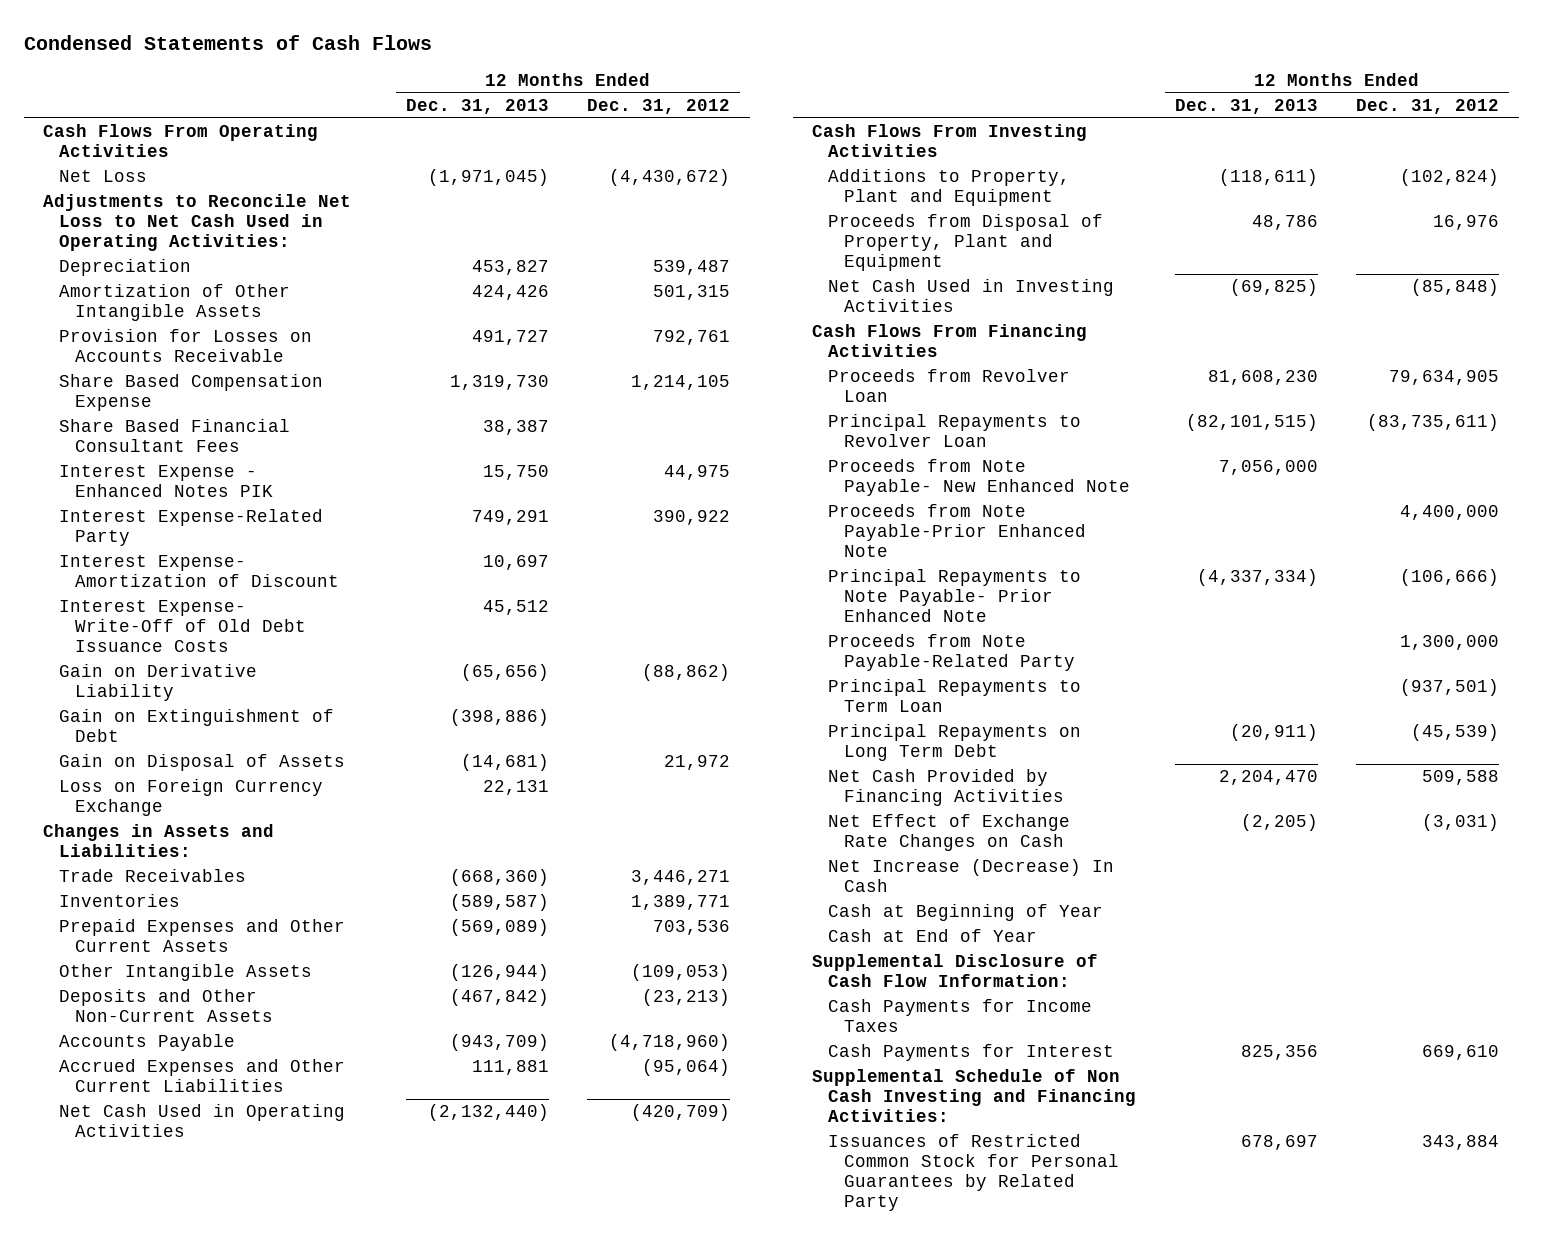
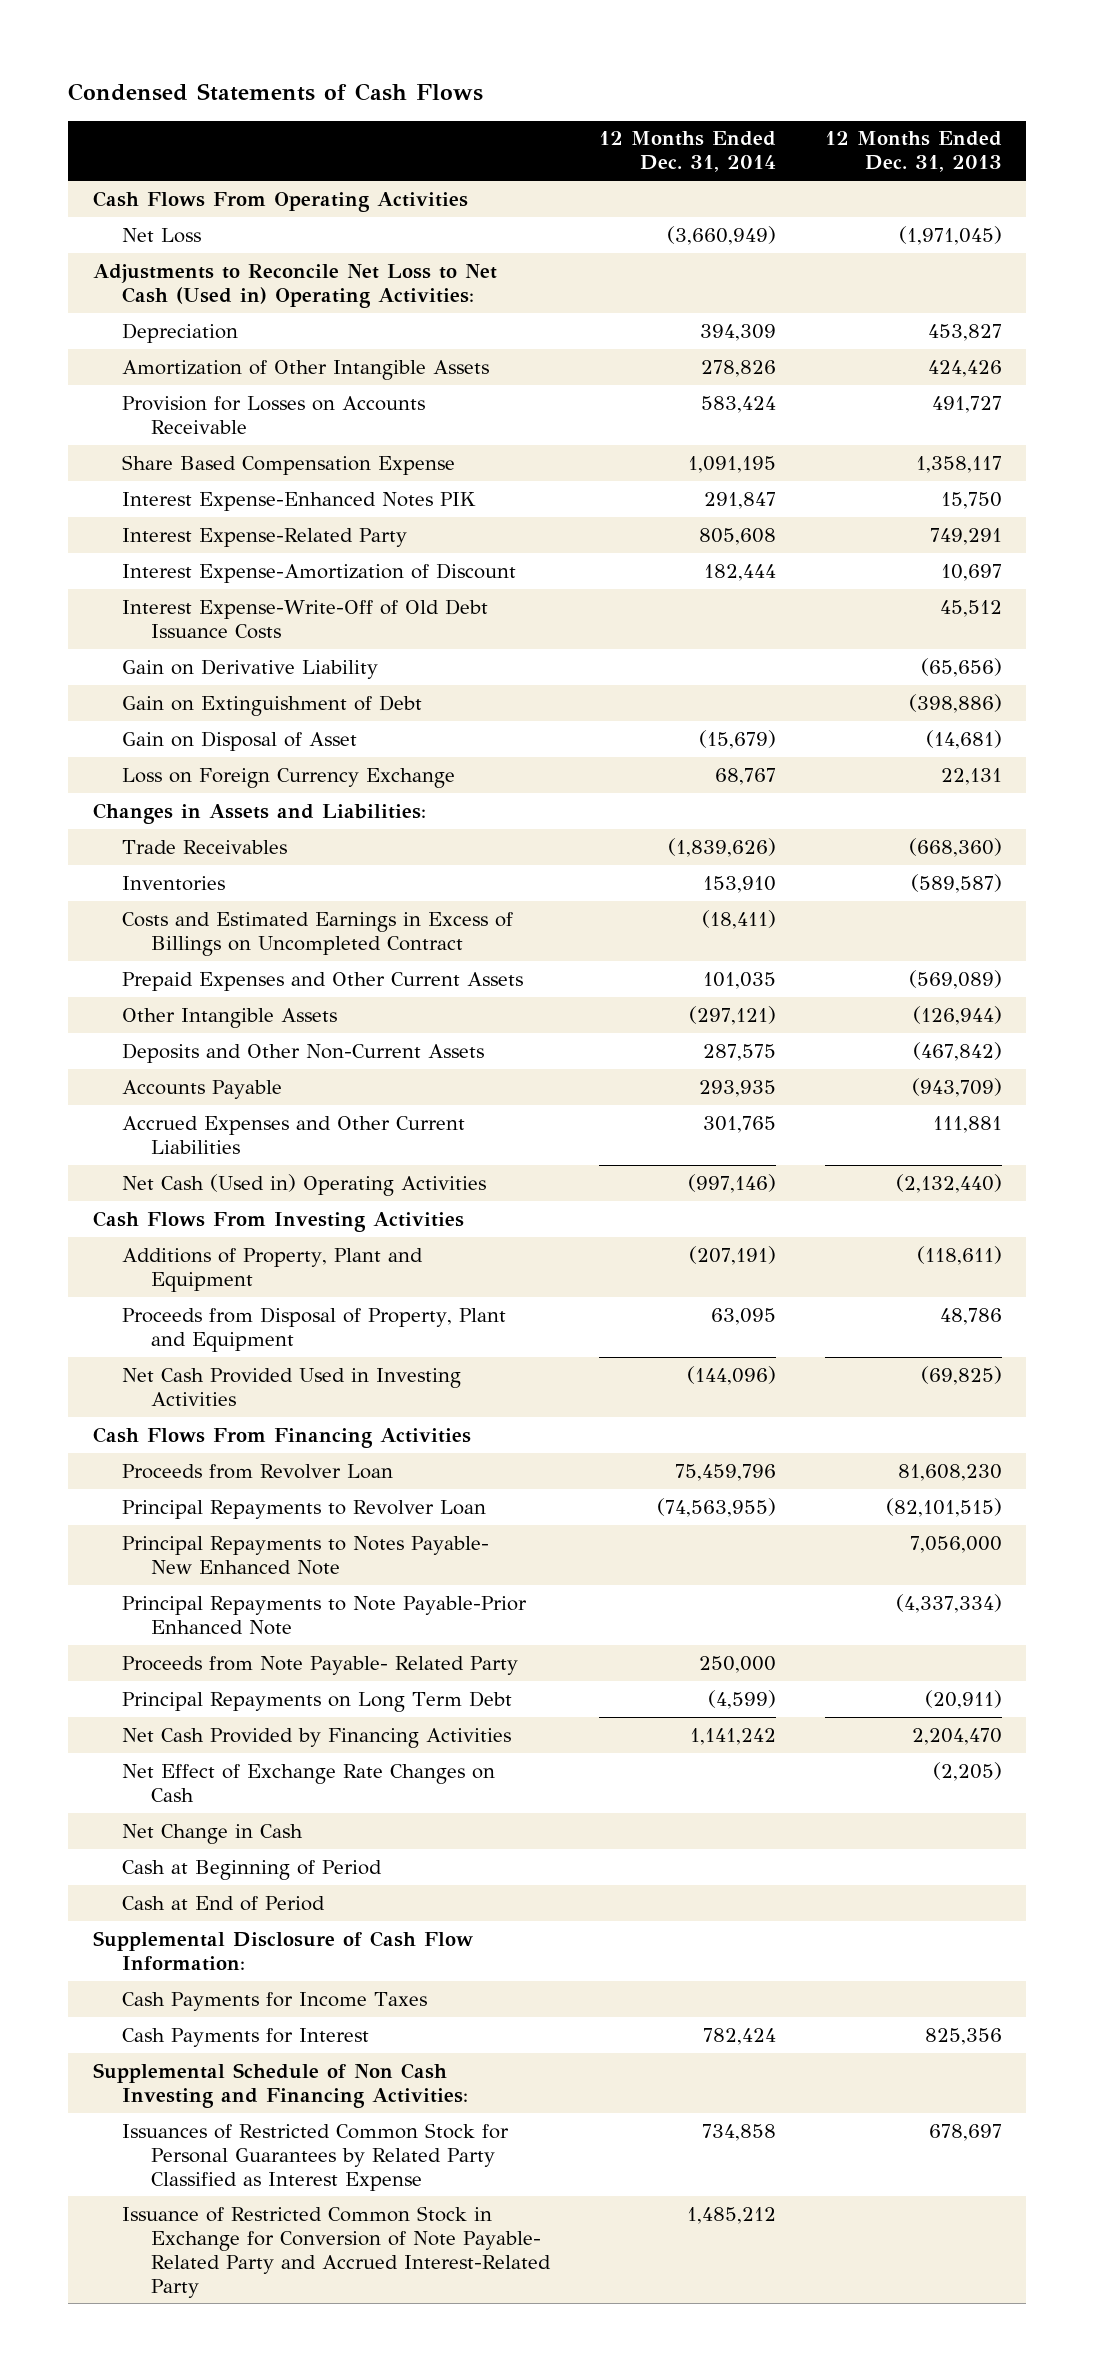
[587,99,731,115] Dec. 31, 2012 -> none
none -> [598,131,776,173] 12 Months Ended Dec. 31, 2014
[42,194,351,252] Adjustments to Reconcile Net Loss to Net Cash Used in Operating Activities: -> [92,263,497,308] Adjustments to Reconcile Net Loss to Net Cash (Used in) Operating Activities:
[58,419,290,453] Share Based Financial Consultant Fees -> none
[449,375,549,391] 1,319,730 -> [915,455,1002,473] 1,358,117
[58,465,273,498] Interest Expense - Enhanced Notes PIK -> [121,491,476,511] Interest Expense-Enhanced Notes PIK
[58,555,339,588] Interest Expense- Amortization of Discount -> [121,562,516,583] Interest Expense-Amortization of Discount
[58,600,306,653] Interest Expense- Write-Off of Old Debt Issuance Costs -> [121,598,488,639] Interest Expense-Write-Off of Old Debt Issuance Costs
[58,754,345,772] Gain on Disposal of Assets -> [121,730,357,751] Gain on Disposal of Asset
none -> [121,911,513,956] Costs and Estimated Earnings in Excess of Billings on Uncompleted Contract
[58,1104,345,1138] Net Cash Used in Operating Activities -> [121,1173,486,1196] Net Cash (Used in) Operating Activities
[828,169,1071,207] Additions to Property, Plant and Equipment -> [121,1247,423,1292] Additions of Property, Plant and Equipment
[828,279,1115,313] Net Cash Used in Investing Activities -> [121,1367,461,1406] Net Cash Provided Used in Investing Activities
[828,459,1130,497] Proceeds from Note Payable- New Enhanced Note -> none
[828,504,1086,558] Proceeds from Note Payable-Prior Enhanced Note -> none
[828,679,1082,713] Principal Repayments to Term Loan -> none
[828,569,1082,623] Principal Repayments to Note Payable- Prior Enhanced Note -> [121,1535,489,1575] Principal Repayments to Notes Payable- New Enhanced Note
[1196,569,1318,587] (4,337,334) -> [909,1535,1002,1553] 7,056,000
none -> [121,1595,527,1635] Principal Repayments to Note Payable-Prior Enhanced Note
[828,634,1075,672] Proceeds from Note Payable-Related Party -> [121,1655,518,1675] Proceeds from Note Payable- Related Party
[828,859,1115,893] Net Increase (Decrease) In Cash -> [121,1823,303,1844] Net Change in Cash
[828,904,1104,922] Cash at Beginning of Year -> [121,1859,382,1880] Cash at Beginning of Period
[828,929,1038,943] Cash at End of Year -> [121,1895,325,1911] Cash at End of Period
[828,1134,1119,1212] Issuances of Restricted Common Stock for Personal Guarantees by Related Party -> [121,2122,509,2191] Issuances of Restricted Common Stock for Personal Guarantees by Related Party Classified as Interest Expense
none -> [121,2205,551,2298] Issuance of Restricted Common Stock in Exchange for Conversion of Note Payable- Related Party and Accrued Interest-Related Party

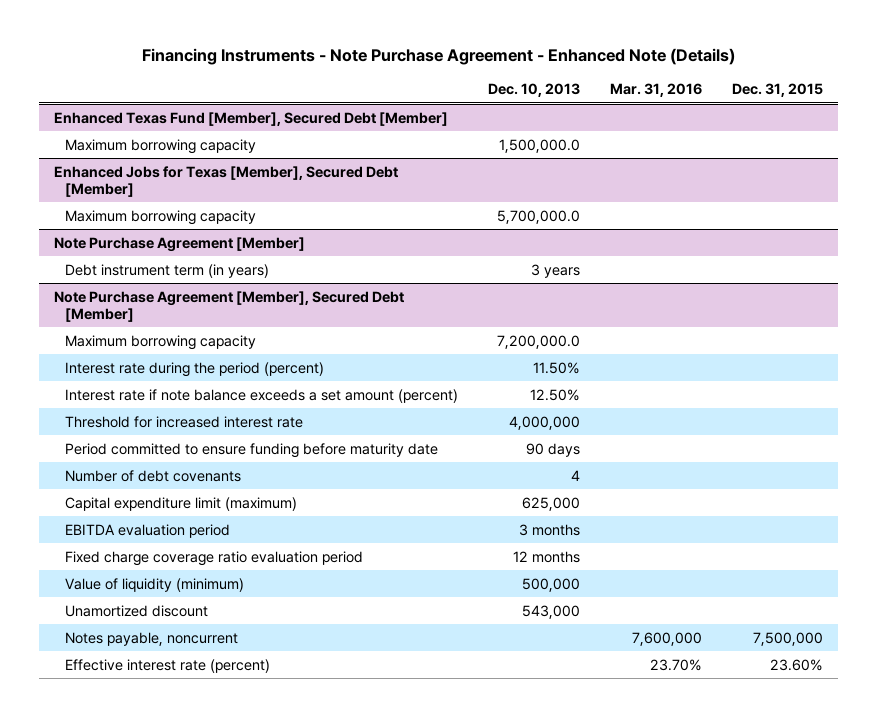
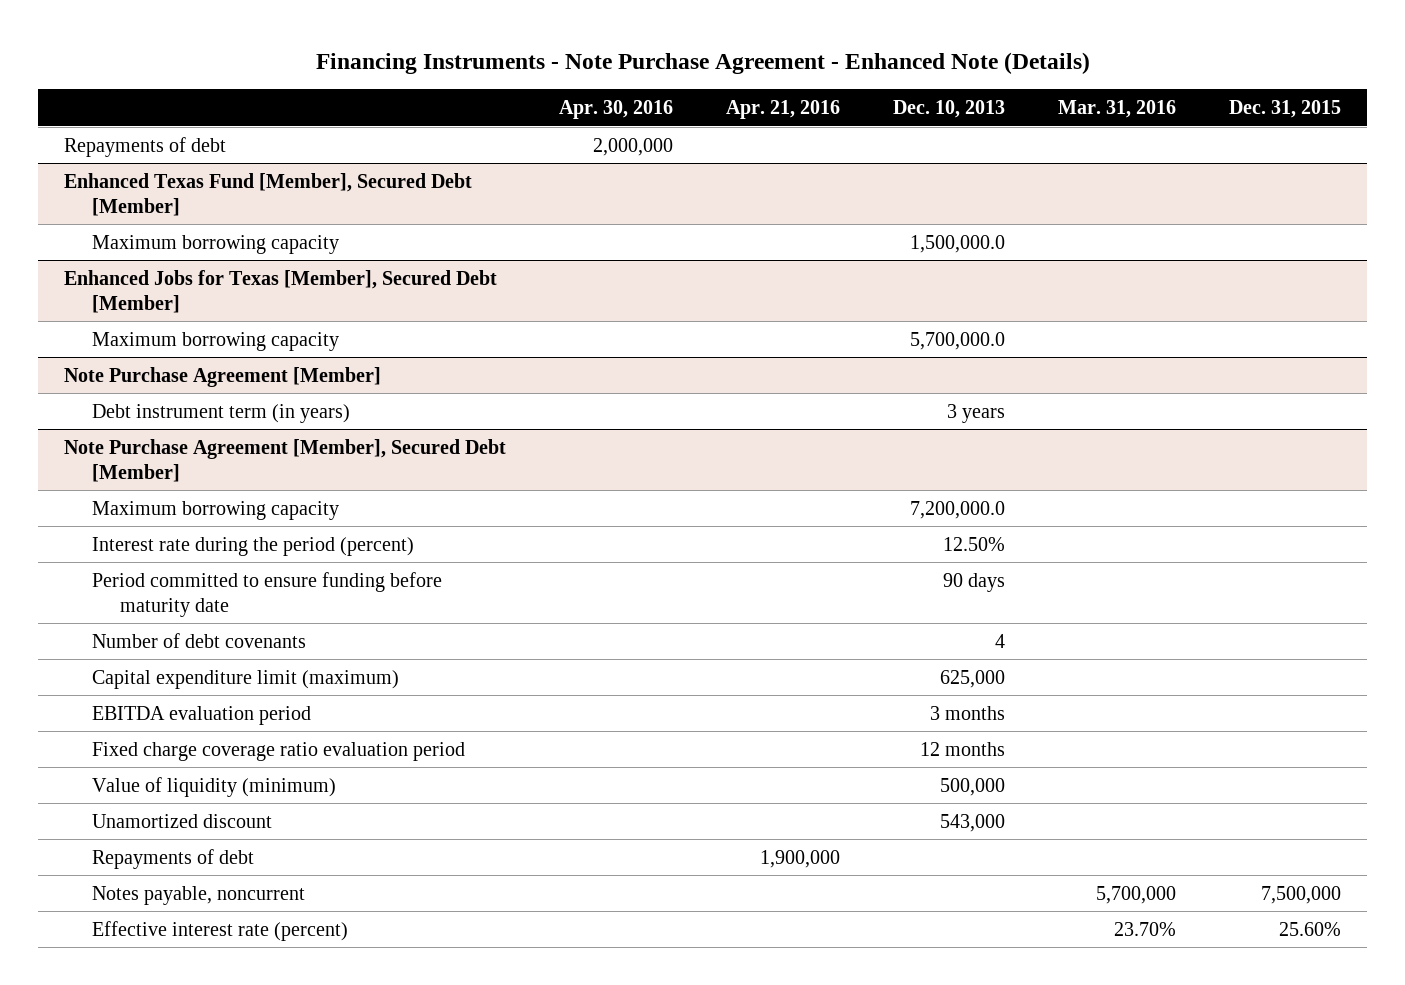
none -> [559,100,674,120] Apr. 30, 2016
none -> [726,100,841,120] Apr. 21, 2016
none -> [64,136,227,157] Repayments of debt
[64,388,458,403] Interest rate if note balance exceeds a set amount (percent) -> none
[64,415,303,428] Threshold for increased interest rate -> none
[532,361,580,374] 11.50% -> [943,536,1006,551] 12.50%
none -> [92,848,255,869] Repayments of debt
[631,631,702,646] 7,600,000 -> [1095,885,1176,904] 5,700,000
[769,658,823,671] 23.60% -> [1278,921,1341,936] 25.60%

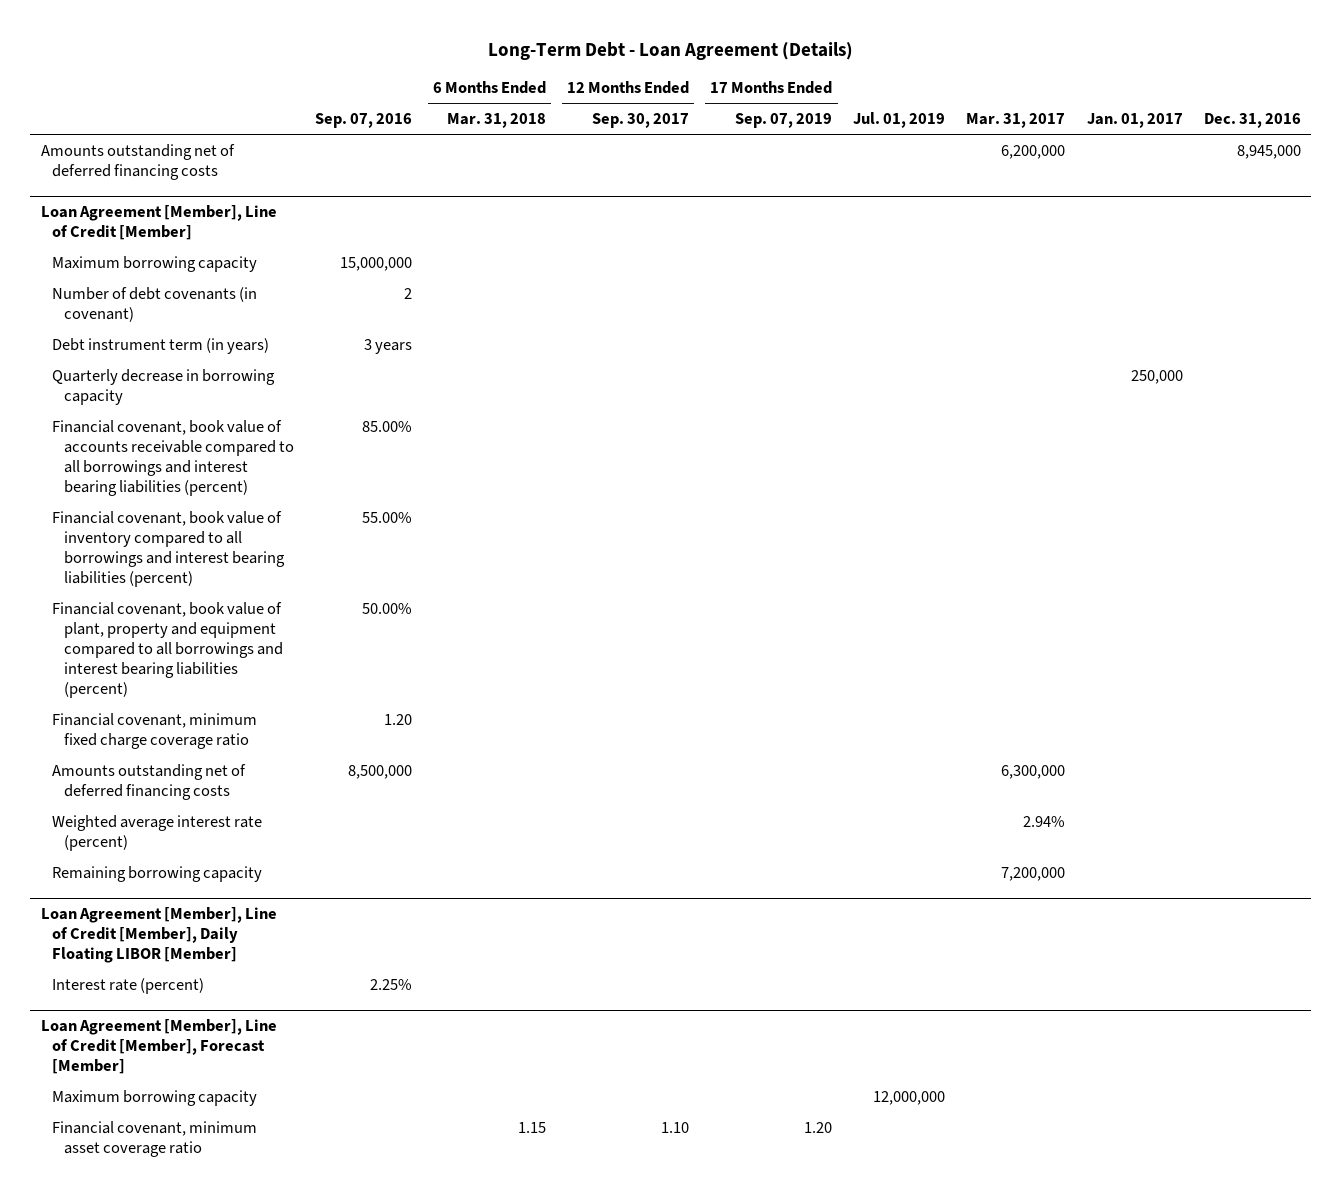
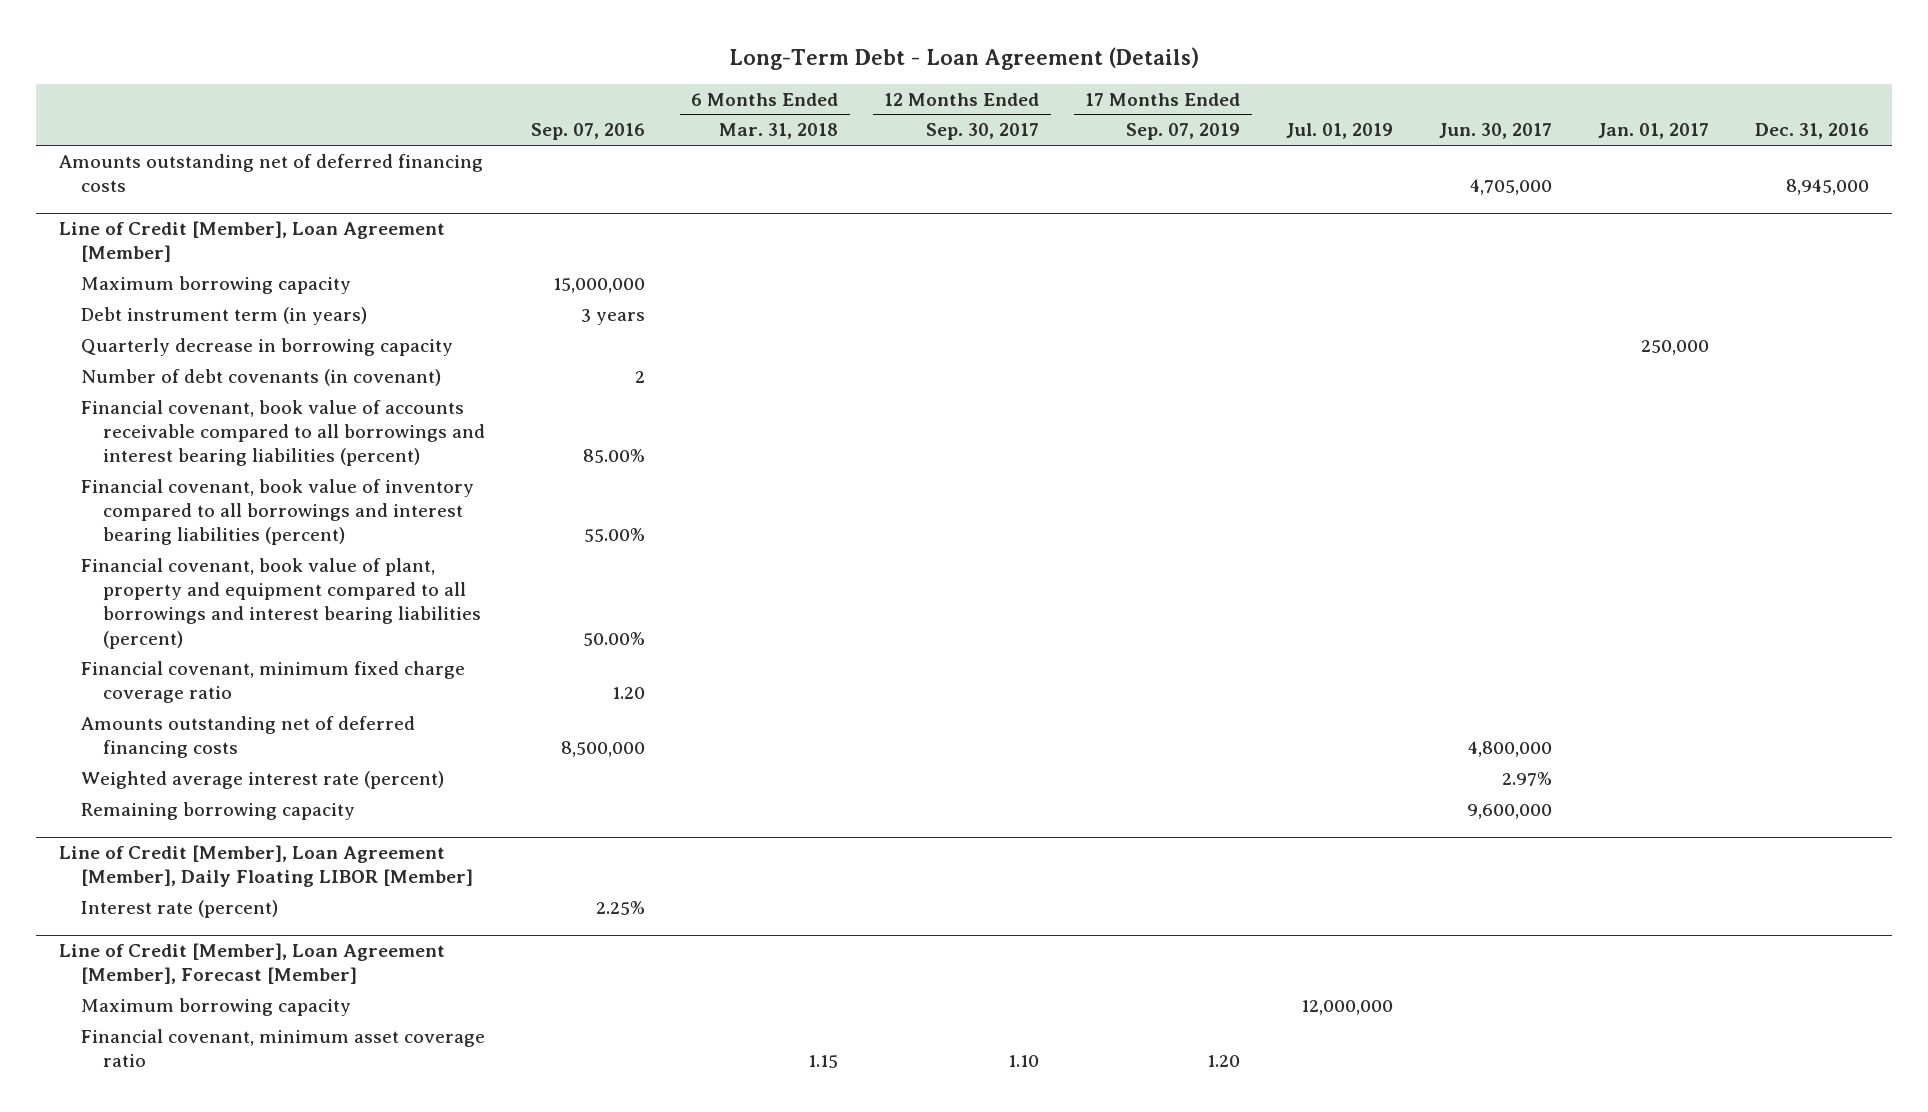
[966,113,1066,129] Mar. 31, 2017 -> none
none -> [1439,123,1553,140] Jun. 30, 2017
[40,204,277,241] Loan Agreement [Member], Line of Credit [Member] -> [58,220,445,263] Line of Credit [Member], Loan Agreement [Member]
[52,286,258,322] Number of debt covenants (in covenant) -> none
none -> [80,368,441,386] Number of debt covenants (in covenant)
[40,906,277,964] Loan Agreement [Member], Line of Credit [Member], Daily Floating LIBOR [Member] -> [58,844,473,888] Line of Credit [Member], Loan Agreement [Member], Daily Floating LIBOR [Member]
[40,1018,277,1075] Loan Agreement [Member], Line of Credit [Member], Forecast [Member] -> [58,942,445,985] Line of Credit [Member], Loan Agreement [Member], Forecast [Member]

